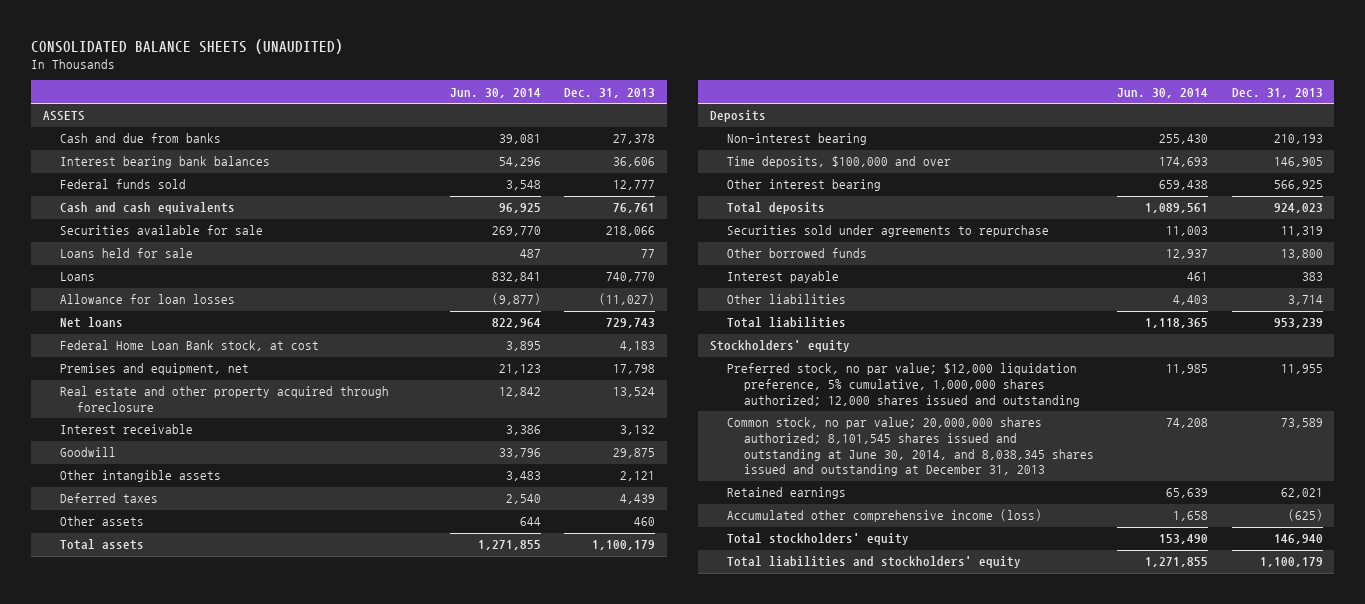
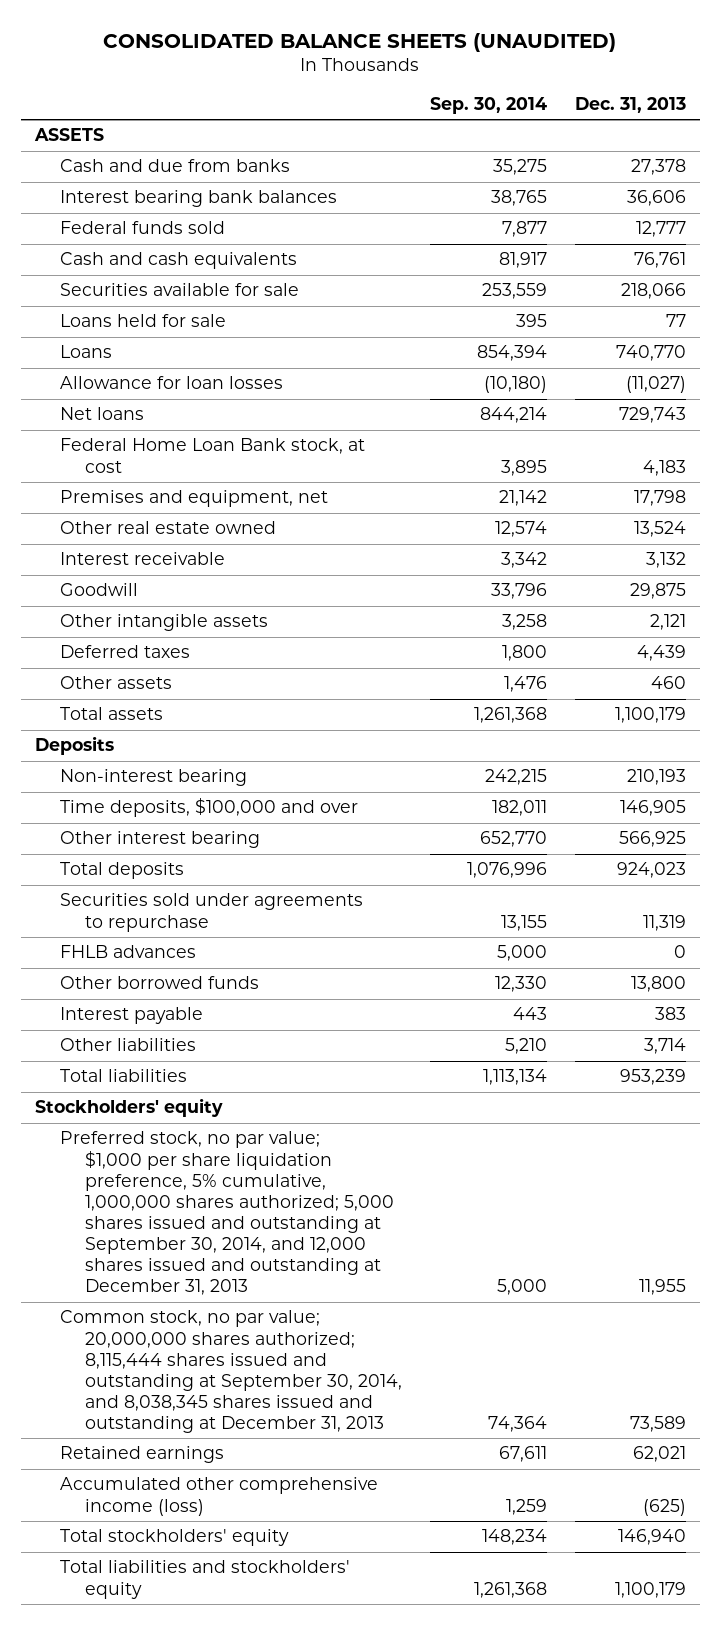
[450,87,542,98] Jun. 30, 2014 -> none
none -> [429,97,547,115] Sep. 30, 2014
[59,386,389,413] Real estate and other property acquired through foreclosure -> [59,521,276,535] Other real estate owned
none -> [59,945,196,959] FHLB advances
[727,363,1081,407] Preferred stock, no par value; $12,000 liquidation preference, 5% cumulative, 1,000,000 shares authorized; 12,000 shares issued and outstanding -> [59,1131,395,1296] Preferred stock, no par value; $1,000 per share liquidation preference, 5% cumulative, 1,000,000 shares authorized; 5,000 shares issued and outstanding at September 30, 2014, and 12,000 shares issued and outstanding at December 31, 2013
[727,417,1095,477] Common stock, no par value; 20,000,000 shares authorized; 8,101,545 shares issued and outstanding at June 30, 2014, and 8,038,345 shares issued and outstanding at December 31, 2013 -> [59,1310,403,1434] Common stock, no par value; 20,000,000 shares authorized; 8,115,444 shares issued and outstanding at September 30, 2014, and 8,038,345 shares issued and outstanding at December 31, 2013

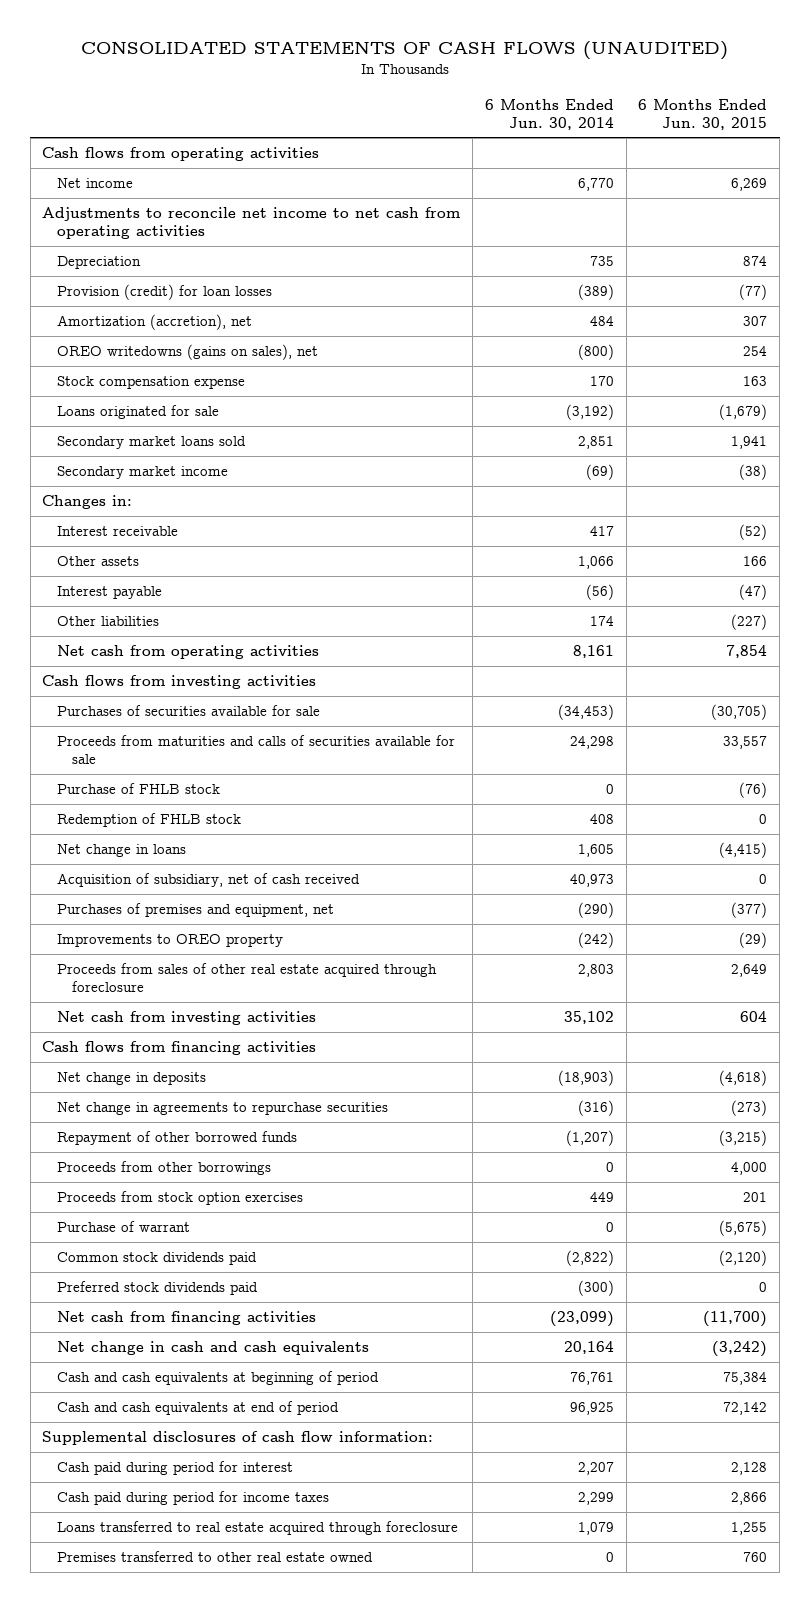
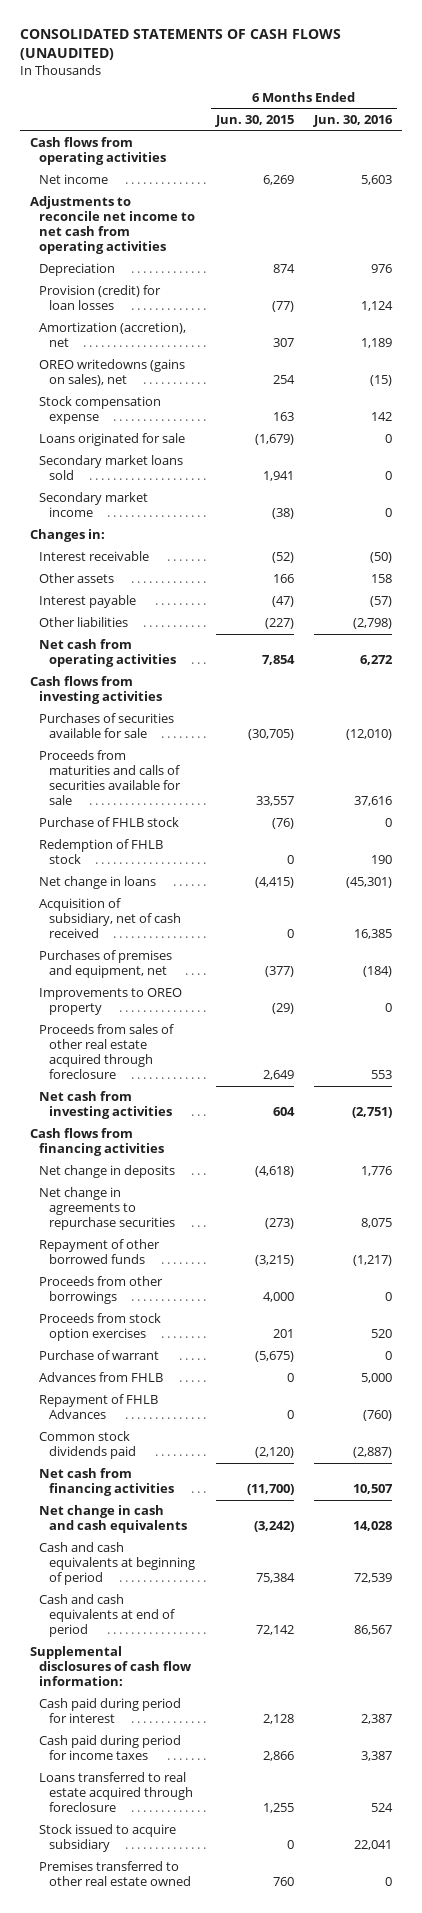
[484,98,614,130] 6 Months Ended Jun. 30, 2014 -> none
none -> [313,115,394,128] Jun. 30, 2016
none -> [39,1372,164,1383] Advances from FHLB
none -> [39,1394,159,1420] Repayment of FHLB Advances
[56,1281,258,1296] Preferred stock dividends paid -> none
none -> [39,1824,177,1853] Stock issued to acquire subsidiary

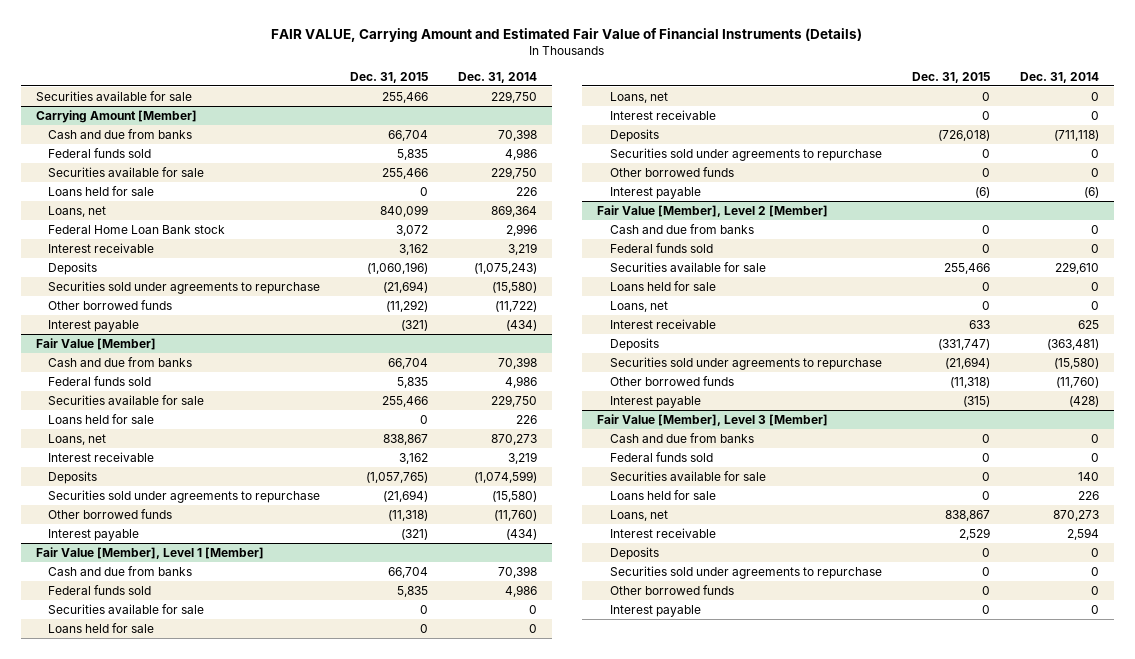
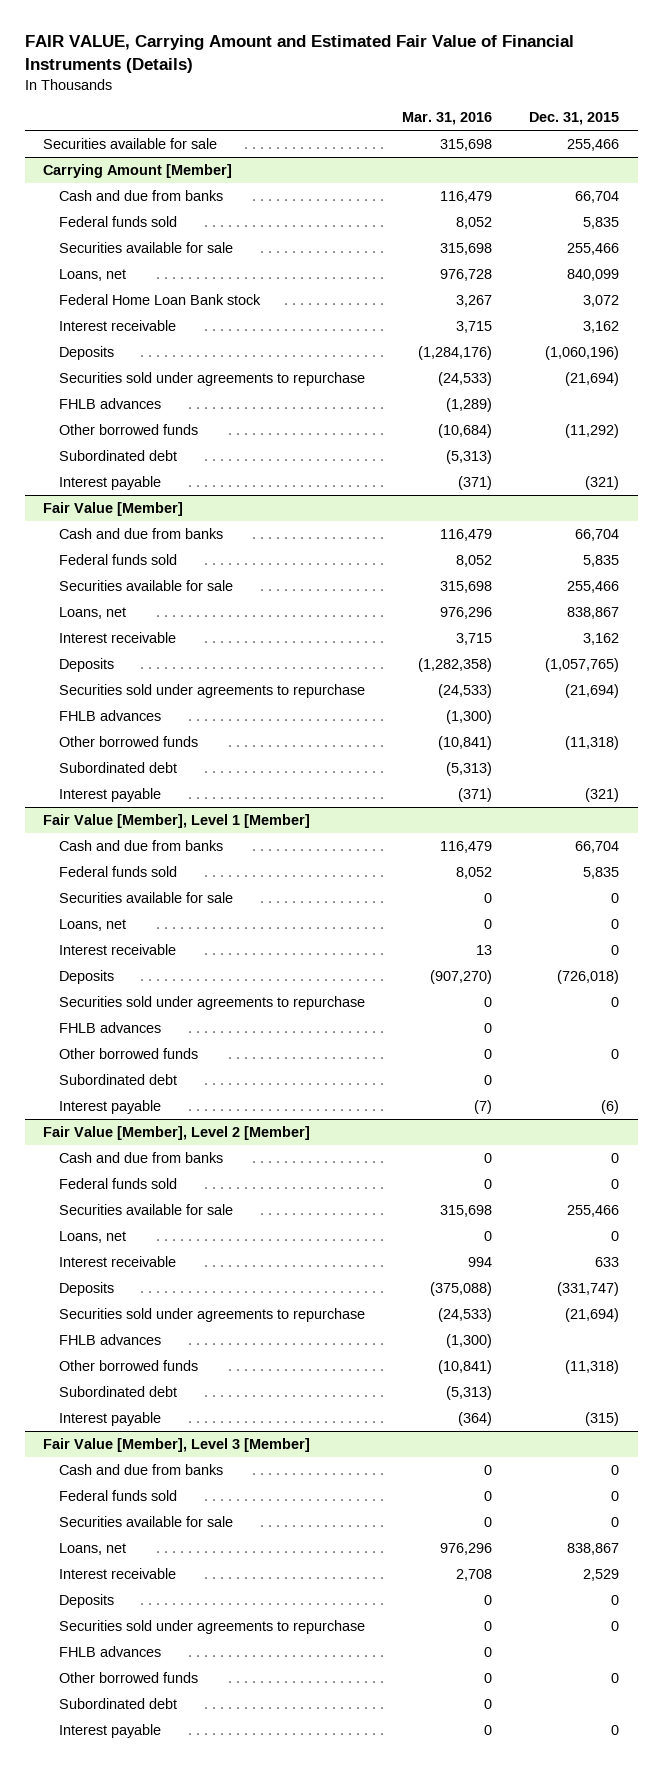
[458,71,538,83] Dec. 31, 2014 -> none
none -> [402,112,493,126] Mar. 31, 2016
[48,185,155,196] Loans held for sale -> none
none -> [59,397,162,409] FHLB advances
none -> [59,449,178,461] Subordinated debt
[48,413,155,424] Loans held for sale -> none
none -> [59,709,162,721] FHLB advances
none -> [59,761,178,773] Subordinated debt
[48,622,155,633] Loans held for sale -> none
none -> [59,1021,162,1033] FHLB advances
none -> [59,1073,178,1085] Subordinated debt
[609,280,716,291] Loans held for sale -> none
none -> [59,1333,162,1345] FHLB advances
none -> [59,1385,178,1397] Subordinated debt
[609,489,716,500] Loans held for sale -> none
none -> [59,1645,162,1657] FHLB advances
none -> [59,1697,178,1709] Subordinated debt

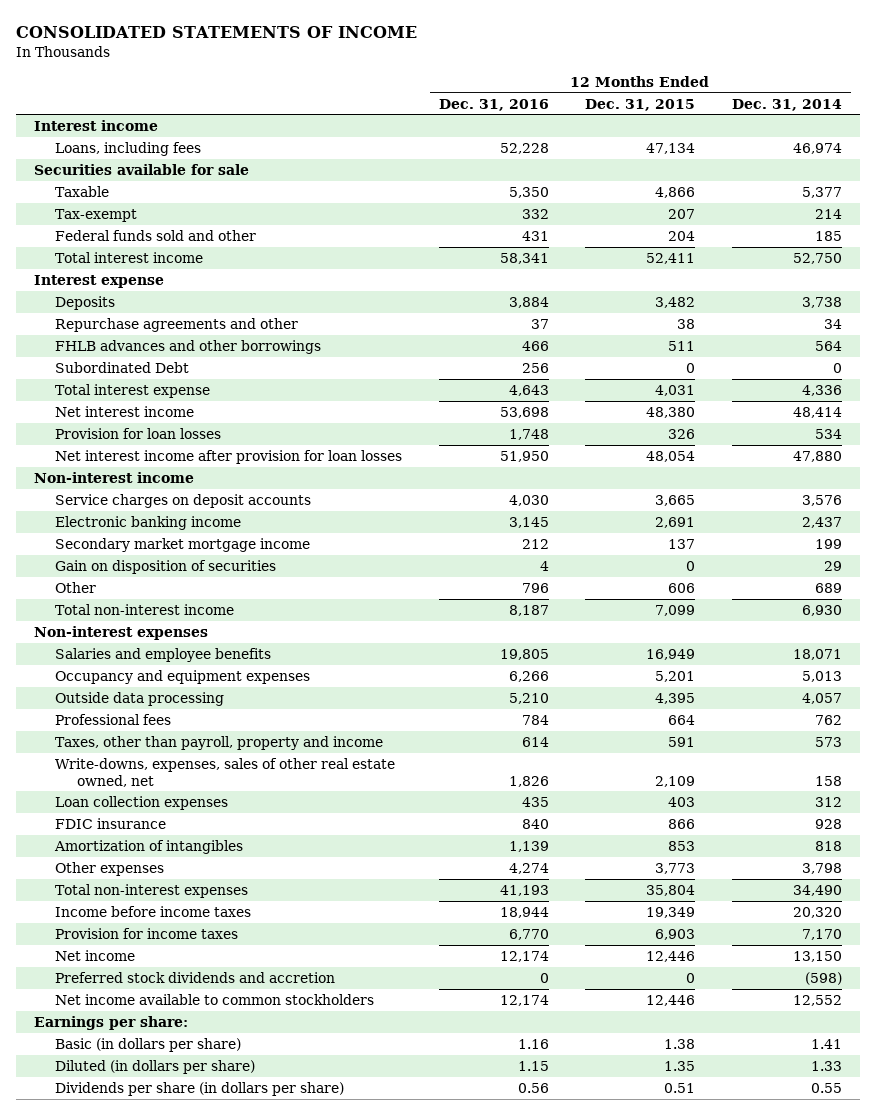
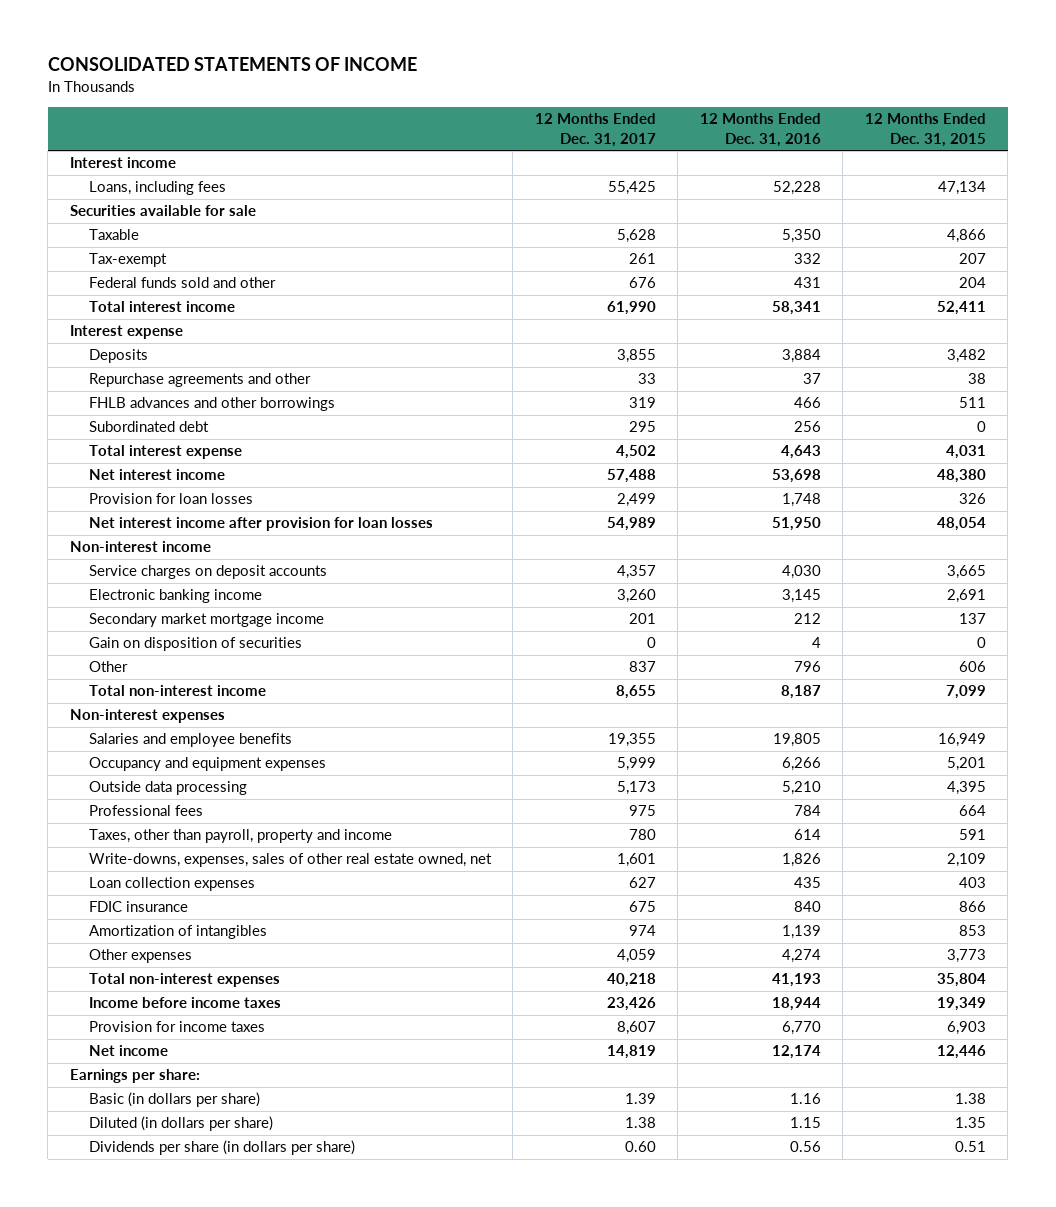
[731,98,842,111] Dec. 31, 2014 -> none
none -> [534,113,656,147] 12 Months Ended Dec. 31, 2017
[55,362,190,374] Subordinated Debt -> [88,421,209,433] Subordinated debt
[55,972,336,984] Preferred stock dividends and accretion -> none
[55,994,375,1006] Net income available to common stockholders -> none

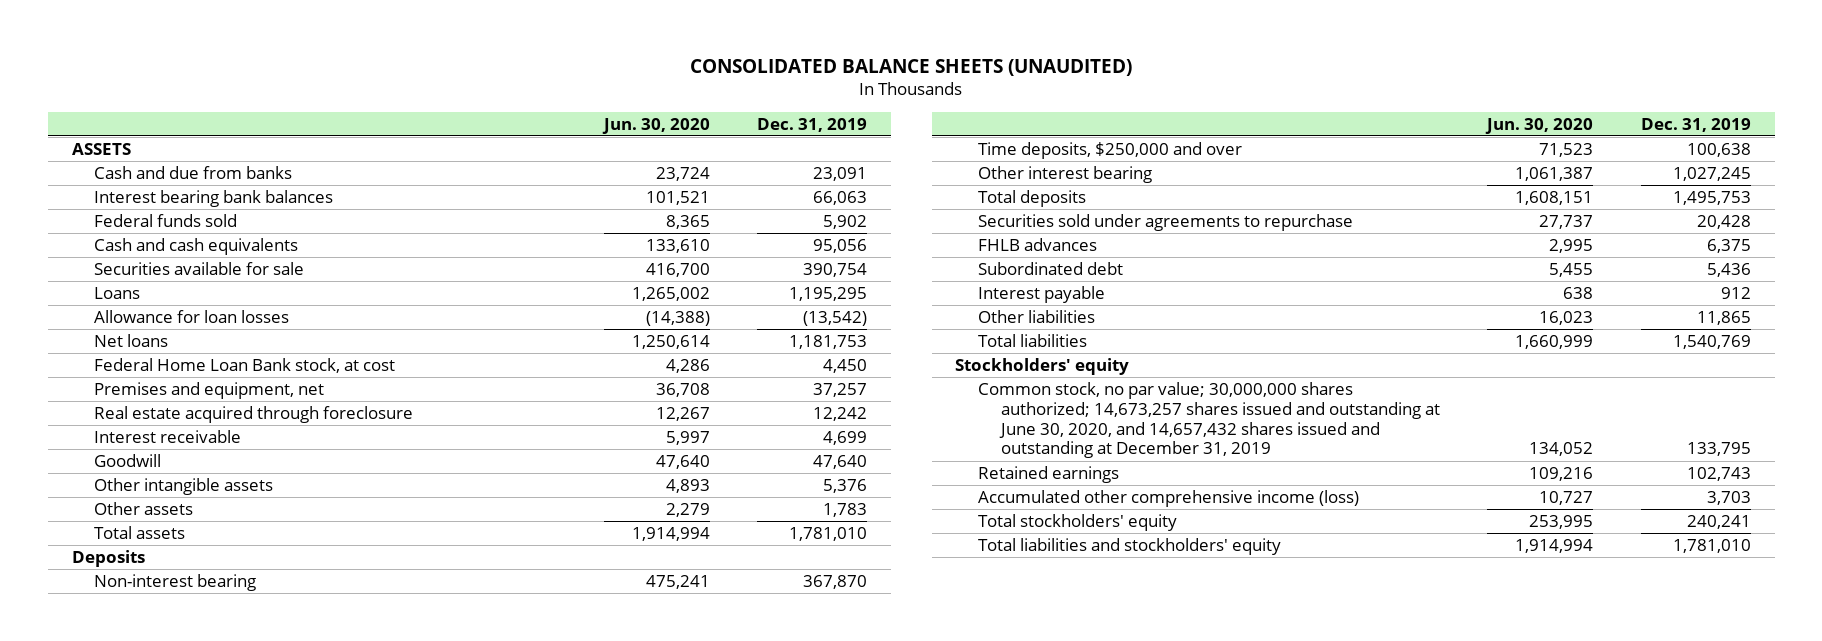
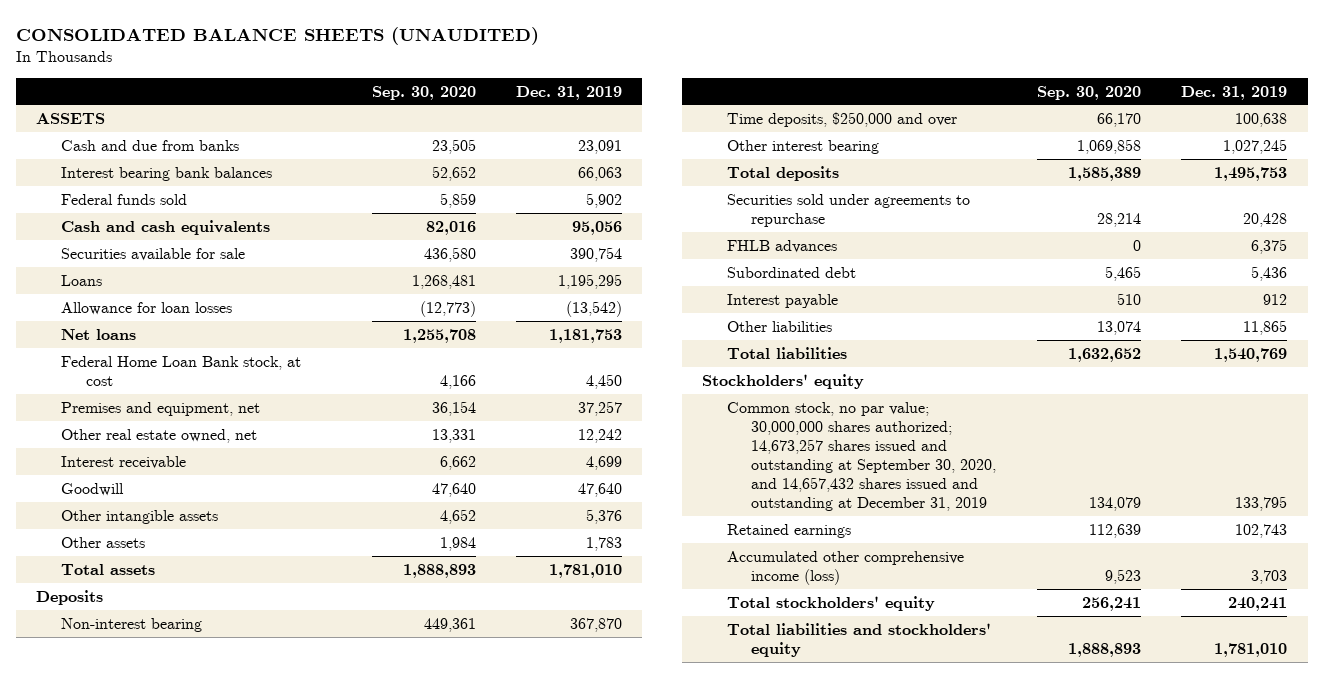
[601,117,710,134] Jun. 30, 2020 -> none
none -> [371,85,476,100] Sep. 30, 2020
[94,405,414,423] Real estate acquired through foreclosure -> [61,428,258,443] Other real estate owned, net
[978,381,1441,459] Common stock, no par value; 30,000,000 shares authorized; 14,673,257 shares issued and outstanding at June 30, 2020, and 14,657,432 shares issued and outstanding at December 31, 2019 -> [726,401,997,511] Common stock, no par value; 30,000,000 shares authorized; 14,673,257 shares issued and outstanding at September 30, 2020, and 14,657,432 shares issued and outstanding at December 31, 2019

